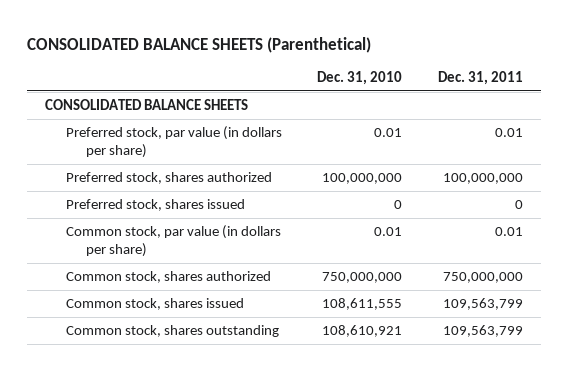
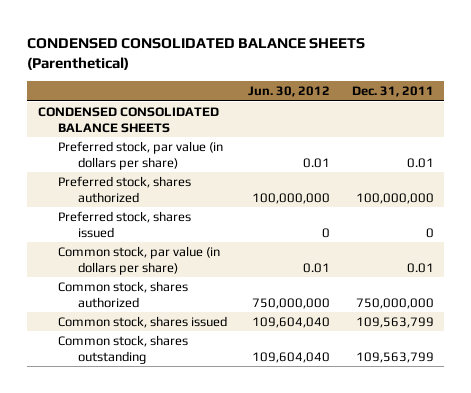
[27,36,372,53] CONSOLIDATED BALANCE SHEETS (Parenthetical) -> [27,37,366,71] CONDENSED CONSOLIDATED BALANCE SHEETS (Parenthetical)
[317,71,403,86] Dec. 31, 2010 -> none
none -> [248,86,331,98] Jun. 30, 2012
[45,99,249,111] CONSOLIDATED BALANCE SHEETS -> [37,106,219,133] CONDENSED CONSOLIDATED BALANCE SHEETS

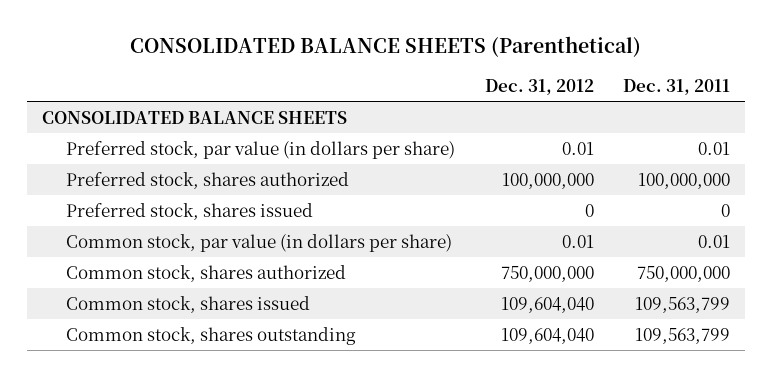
[27,37,366,71] CONDENSED CONSOLIDATED BALANCE SHEETS (Parenthetical) -> [130,36,642,58] CONSOLIDATED BALANCE SHEETS (Parenthetical)
[248,86,331,98] Jun. 30, 2012 -> none
none -> [484,78,594,95] Dec. 31, 2012
[37,106,219,133] CONDENSED CONSOLIDATED BALANCE SHEETS -> [41,110,347,124] CONSOLIDATED BALANCE SHEETS

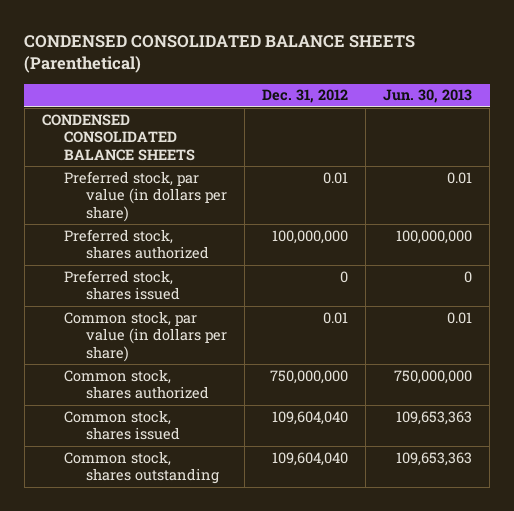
[130,36,642,58] CONSOLIDATED BALANCE SHEETS (Parenthetical) -> [24,34,416,74] CONDENSED CONSOLIDATED BALANCE SHEETS (Parenthetical)
[623,78,731,95] Dec. 31, 2011 -> none
none -> [383,89,473,104] Jun. 30, 2013
[41,110,347,124] CONSOLIDATED BALANCE SHEETS -> [41,113,195,161] CONDENSED CONSOLIDATED BALANCE SHEETS

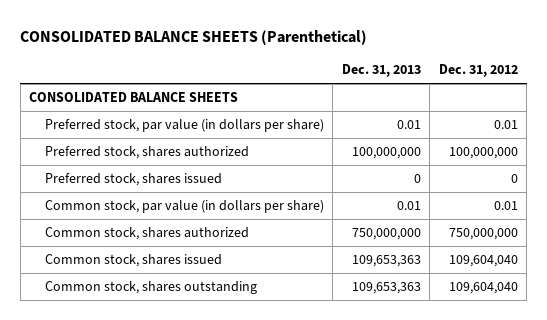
[24,34,416,74] CONDENSED CONSOLIDATED BALANCE SHEETS (Parenthetical) -> [20,30,368,46] CONSOLIDATED BALANCE SHEETS (Parenthetical)
[383,89,473,104] Jun. 30, 2013 -> none
none -> [341,64,421,78] Dec. 31, 2013
[41,113,195,161] CONDENSED CONSOLIDATED BALANCE SHEETS -> [29,92,239,103] CONSOLIDATED BALANCE SHEETS

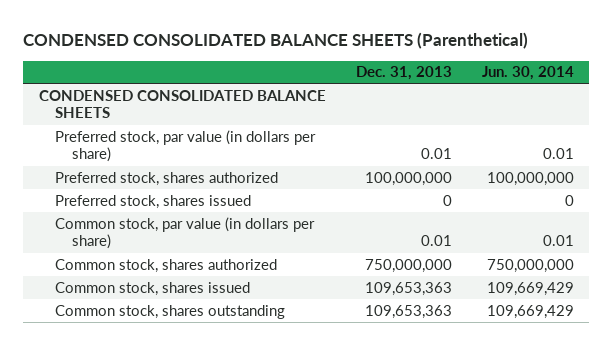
[20,30,368,46] CONSOLIDATED BALANCE SHEETS (Parenthetical) -> [23,31,529,49] CONDENSED CONSOLIDATED BALANCE SHEETS (Parenthetical)
[438,64,518,78] Dec. 31, 2012 -> none
none -> [482,66,575,81] Jun. 30, 2014
[29,92,239,103] CONSOLIDATED BALANCE SHEETS -> [38,89,326,119] CONDENSED CONSOLIDATED BALANCE SHEETS

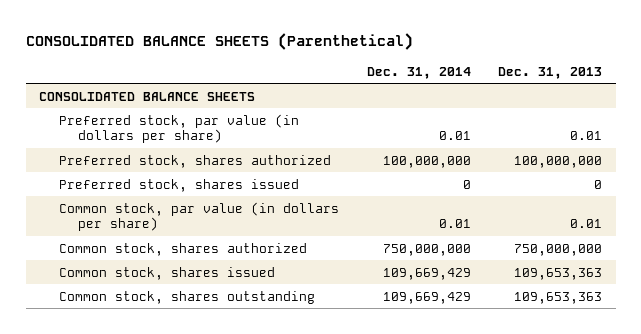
[23,31,529,49] CONDENSED CONSOLIDATED BALANCE SHEETS (Parenthetical) -> [25,33,413,51] CONSOLIDATED BALANCE SHEETS (Parenthetical)
[482,66,575,81] Jun. 30, 2014 -> none
none -> [366,66,471,79] Dec. 31, 2014
[38,89,326,119] CONDENSED CONSOLIDATED BALANCE SHEETS -> [39,91,256,101] CONSOLIDATED BALANCE SHEETS

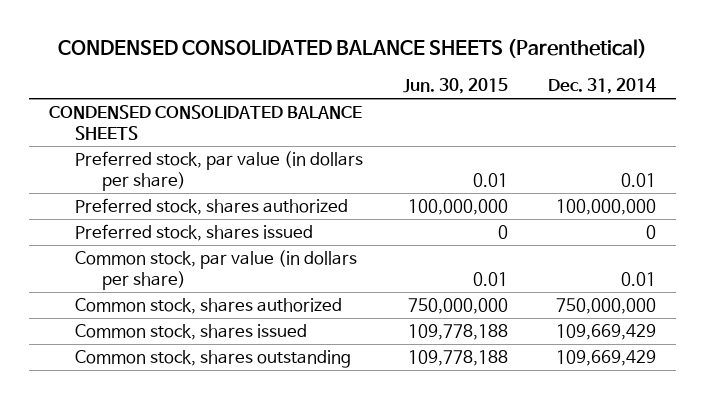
[25,33,413,51] CONSOLIDATED BALANCE SHEETS (Parenthetical) -> [58,39,648,59] CONDENSED CONSOLIDATED BALANCE SHEETS (Parenthetical)
[498,66,603,79] Dec. 31, 2013 -> none
none -> [403,78,509,95] Jun. 30, 2015
[39,91,256,101] CONSOLIDATED BALANCE SHEETS -> [48,105,362,141] CONDENSED CONSOLIDATED BALANCE SHEETS

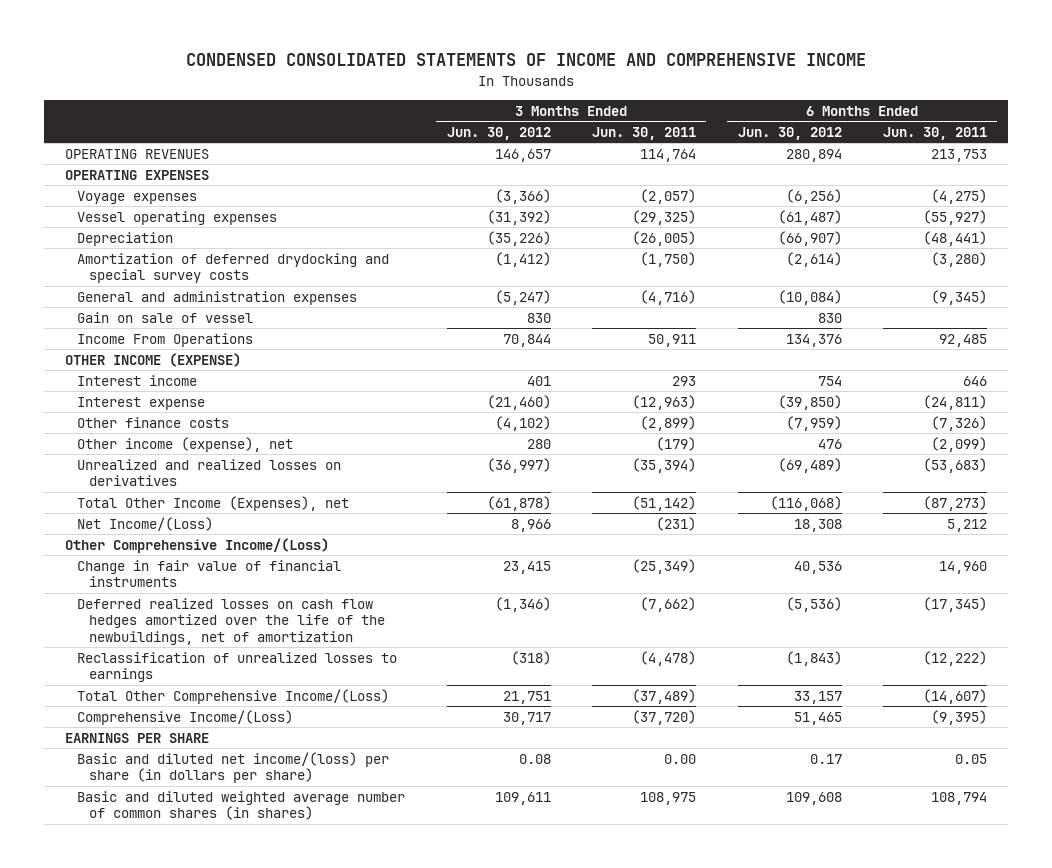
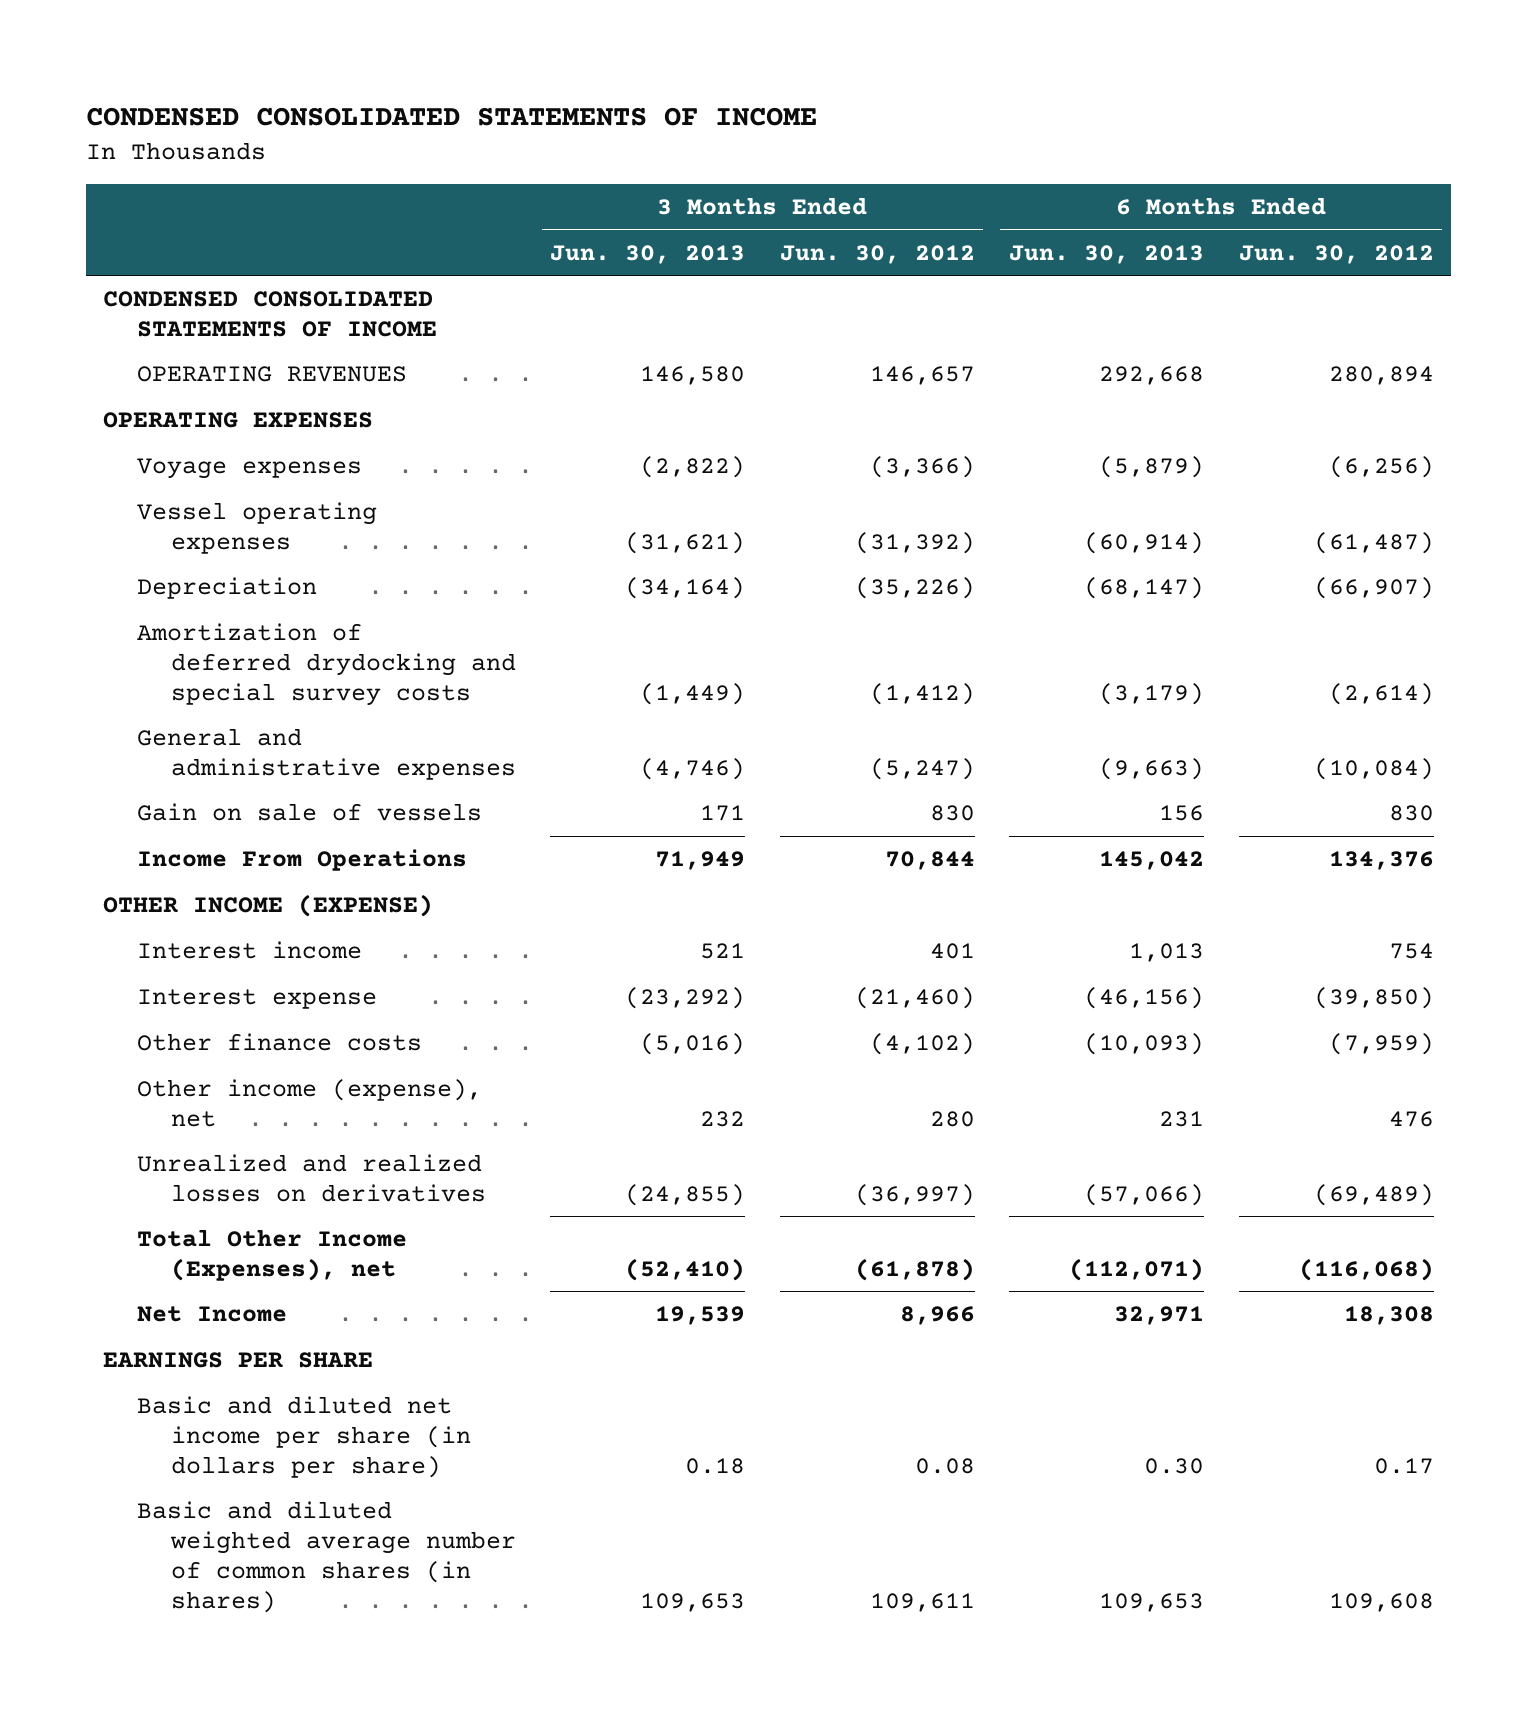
[186,53,867,67] CONDENSED CONSOLIDATED STATEMENTS OF INCOME AND COMPREHENSIVE INCOME -> [85,107,817,127] CONDENSED CONSOLIDATED STATEMENTS OF INCOME
[592,126,697,140] Jun. 30, 2011 -> none
[883,126,988,140] Jun. 30, 2011 -> none
none -> [550,245,746,265] Jun. 30, 2013
none -> [1009,245,1205,265] Jun. 30, 2013
none -> [103,291,438,337] CONDENSED CONSOLIDATED STATEMENTS OF INCOME
[77,290,358,305] General and administration expenses -> [137,728,516,780] General and administrative expenses
[77,311,254,323] Gain on sale of vessel -> [137,803,483,822] Gain on sale of vessels
[65,537,330,553] Other Comprehensive Income/(Loss) -> none
[77,559,342,588] Change in fair value of financial instruments -> none
[77,597,386,645] Deferred realized losses on cash flow hedges amortized over the life of the newbuildings, net of amortization -> none
[77,651,398,683] Reclassification of unrealized losses to earnings -> none
[77,688,390,704] Total Other Comprehensive Income/(Loss) -> none
[77,709,294,725] Comprehensive Income/(Loss) -> none
[77,516,214,531] Net Income/(Loss) -> [137,1306,288,1323] Net Income
[77,751,390,784] Basic and diluted net income/(loss) per share (in dollars per share) -> [137,1396,471,1478] Basic and diluted net income per share (in dollars per share)

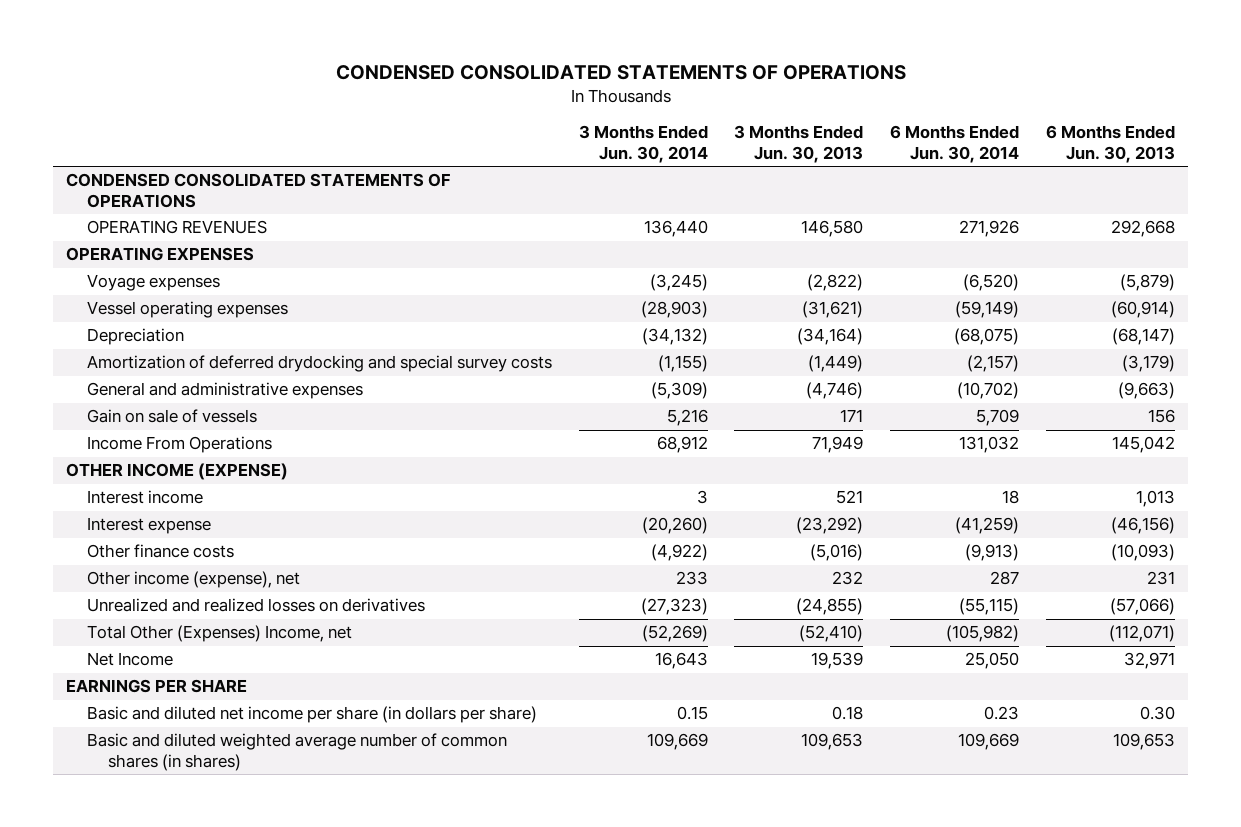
[85,107,817,127] CONDENSED CONSOLIDATED STATEMENTS OF INCOME -> [335,65,906,81] CONDENSED CONSOLIDATED STATEMENTS OF OPERATIONS
[779,245,975,265] Jun. 30, 2012 -> none
[1238,245,1434,265] Jun. 30, 2012 -> none
none -> [578,125,708,164] 3 Months Ended Jun. 30, 2014
none -> [889,125,1019,164] 6 Months Ended Jun. 30, 2014
[103,291,438,337] CONDENSED CONSOLIDATED STATEMENTS OF INCOME -> [66,173,452,208] CONDENSED CONSOLIDATED STATEMENTS OF OPERATIONS
[137,1229,408,1281] Total Other Income (Expenses), net -> [87,625,353,643] Total Other (Expenses) Income, net

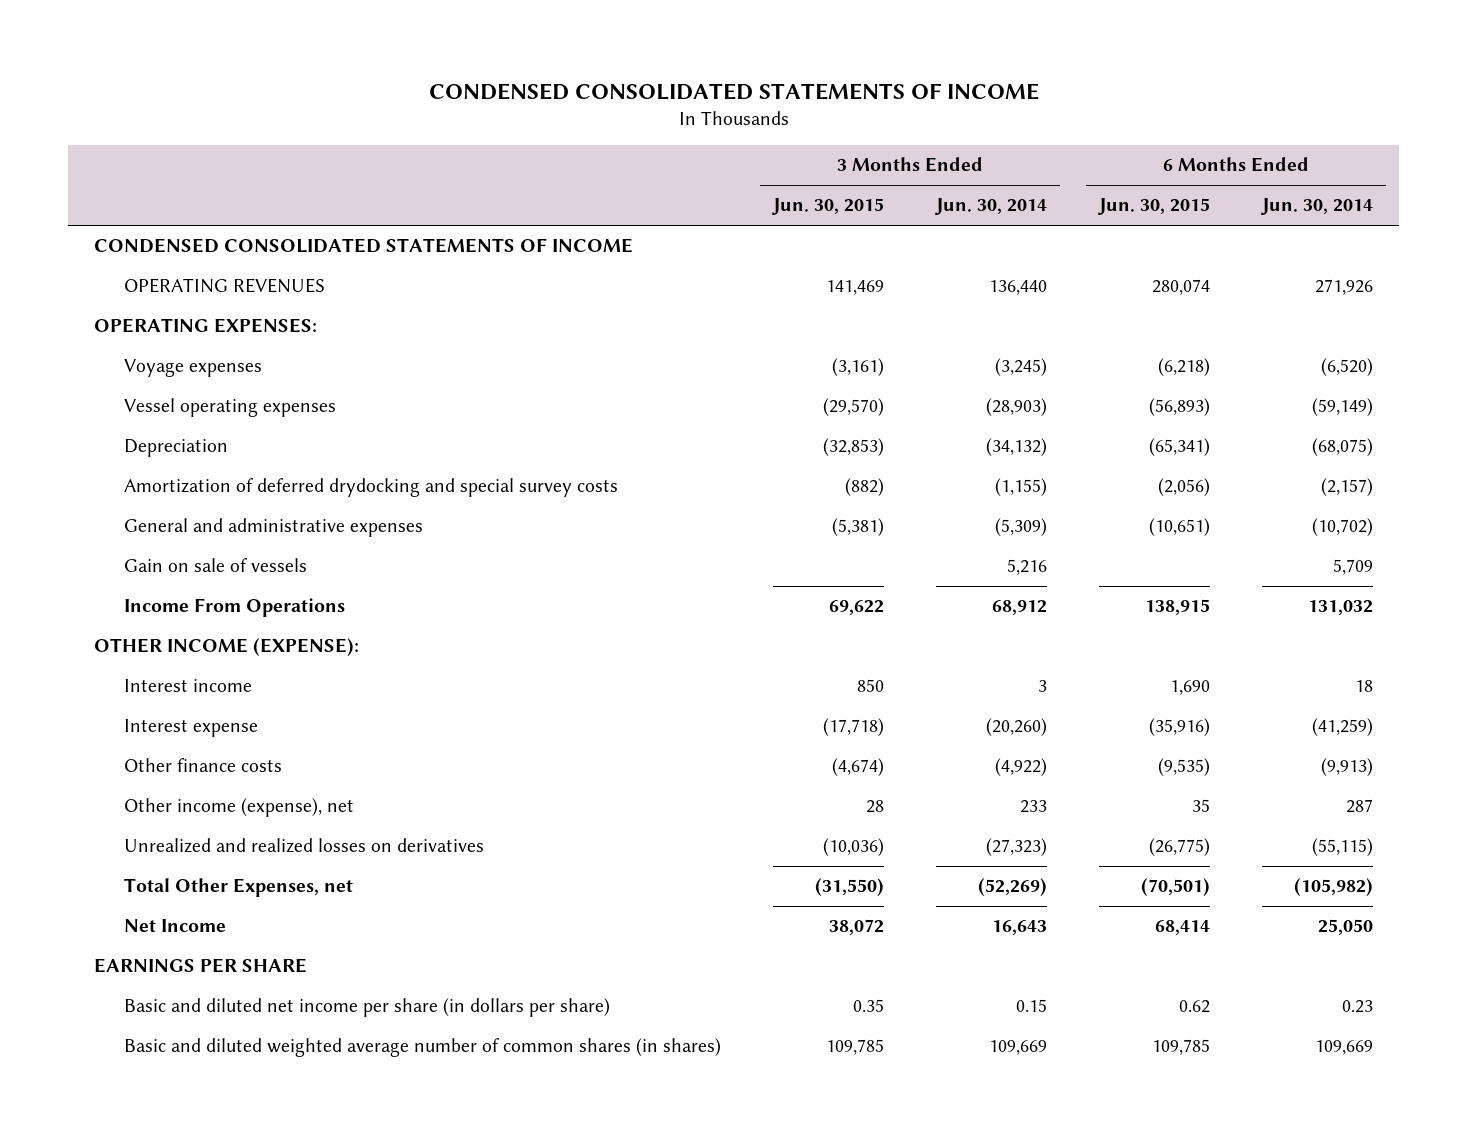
[335,65,906,81] CONDENSED CONSOLIDATED STATEMENTS OF OPERATIONS -> [428,82,1039,100] CONDENSED CONSOLIDATED STATEMENTS OF INCOME
[734,125,864,164] 3 Months Ended Jun. 30, 2013 -> none
[1045,125,1175,164] 6 Months Ended Jun. 30, 2013 -> none
none -> [772,198,885,216] Jun. 30, 2015
none -> [1098,198,1211,216] Jun. 30, 2015
[66,173,452,208] CONDENSED CONSOLIDATED STATEMENTS OF OPERATIONS -> [94,238,634,254] CONDENSED CONSOLIDATED STATEMENTS OF INCOME
[66,247,255,262] OPERATING EXPENSES -> [94,318,318,334] OPERATING EXPENSES:
[66,463,289,481] OTHER INCOME (EXPENSE) -> [94,638,360,657] OTHER INCOME (EXPENSE):
[87,625,353,643] Total Other (Expenses) Income, net -> [124,878,354,898] Total Other Expenses, net

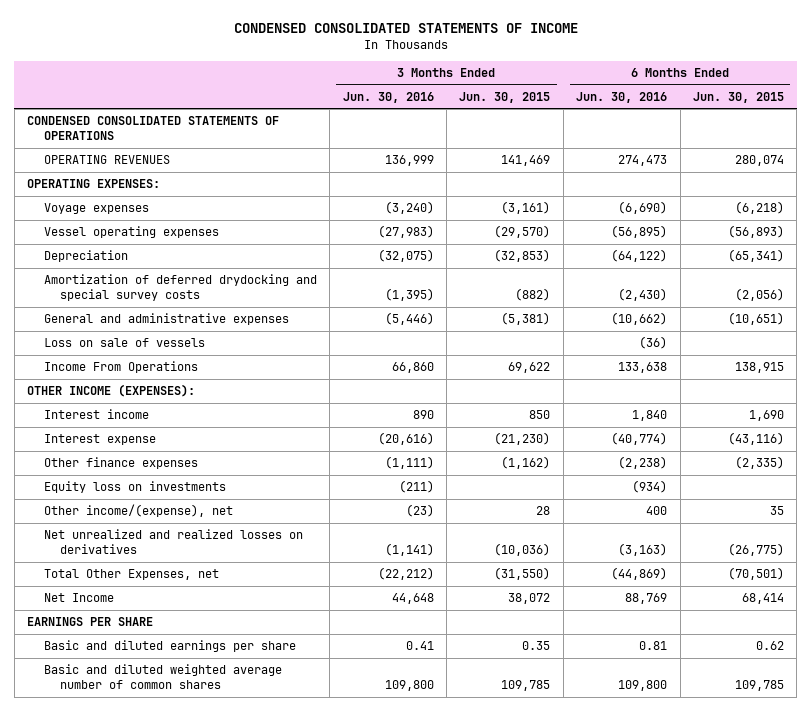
[935,198,1048,216] Jun. 30, 2014 -> none
[1261,198,1374,216] Jun. 30, 2014 -> none
none -> [342,91,434,103] Jun. 30, 2016
none -> [576,91,668,103] Jun. 30, 2016
[94,238,634,254] CONDENSED CONSOLIDATED STATEMENTS OF INCOME -> [27,116,280,141] CONDENSED CONSOLIDATED STATEMENTS OF OPERATIONS
[124,558,308,573] Gain on sale of vessels -> [43,338,205,348] Loss on sale of vessels
[94,638,360,657] OTHER INCOME (EXPENSE): -> [27,384,196,398] OTHER INCOME (EXPENSES):
[823,718,885,737] (17,718) -> [494,432,551,446] (21,230)
[1149,718,1211,737] (35,916) -> [727,432,784,446] (43,116)
[124,758,283,773] Other finance costs -> [43,457,198,470] Other finance expenses
[832,758,885,777] (4,674) -> [501,456,551,470] (1,162)
[1158,758,1211,777] (9,535) -> [734,456,784,470] (2,335)
none -> [43,481,226,494] Equity loss on investments
[124,798,355,818] Other income (expense), net -> [43,504,233,518] Other income/(expense), net
[124,838,485,854] Unrealized and realized losses on derivatives -> [43,529,303,555] Net unrealized and realized losses on derivatives
[124,998,611,1018] Basic and diluted net income per share (in dollars per share) -> [43,640,296,653] Basic and diluted earnings per share
[124,1038,722,1058] Basic and diluted weighted average number of common shares (in shares) -> [43,664,282,690] Basic and diluted weighted average number of common shares

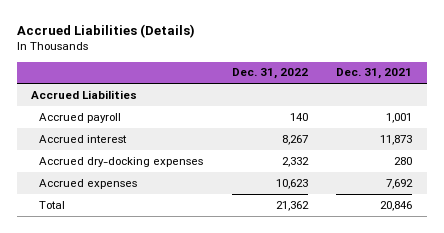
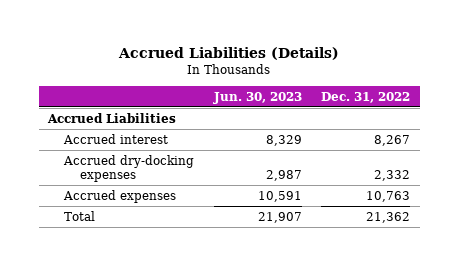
[336,68,413,80] Dec. 31, 2021 -> none
none -> [212,91,302,104] Jun. 30, 2023
[39,112,122,123] Accrued payroll -> none
[275,178,308,189] 10,623 -> [366,190,411,202] 10,763

